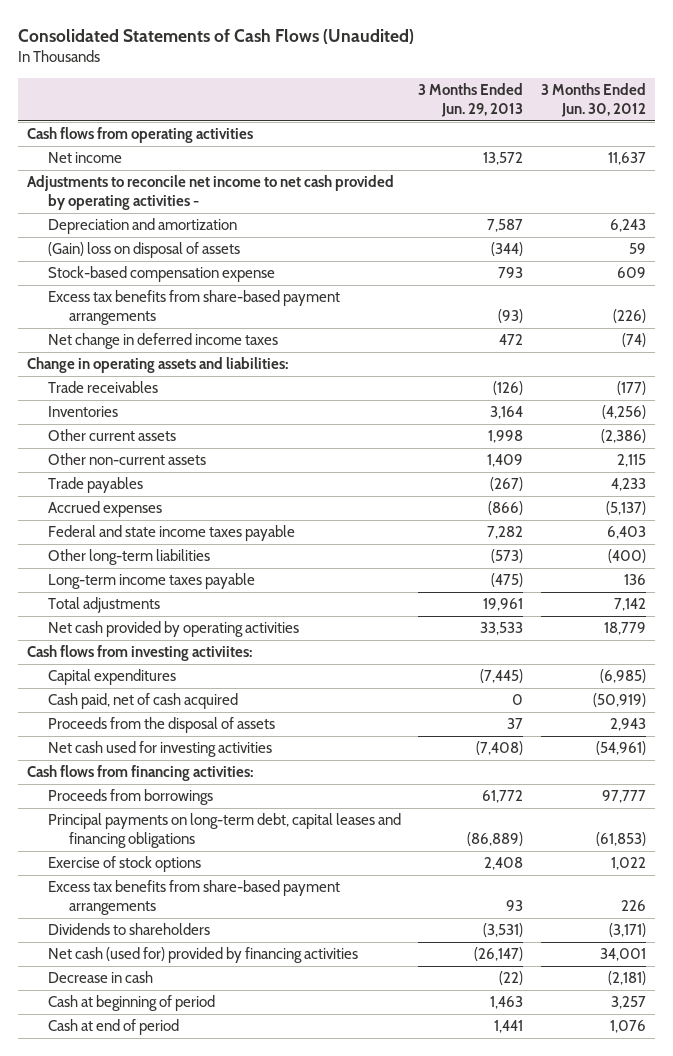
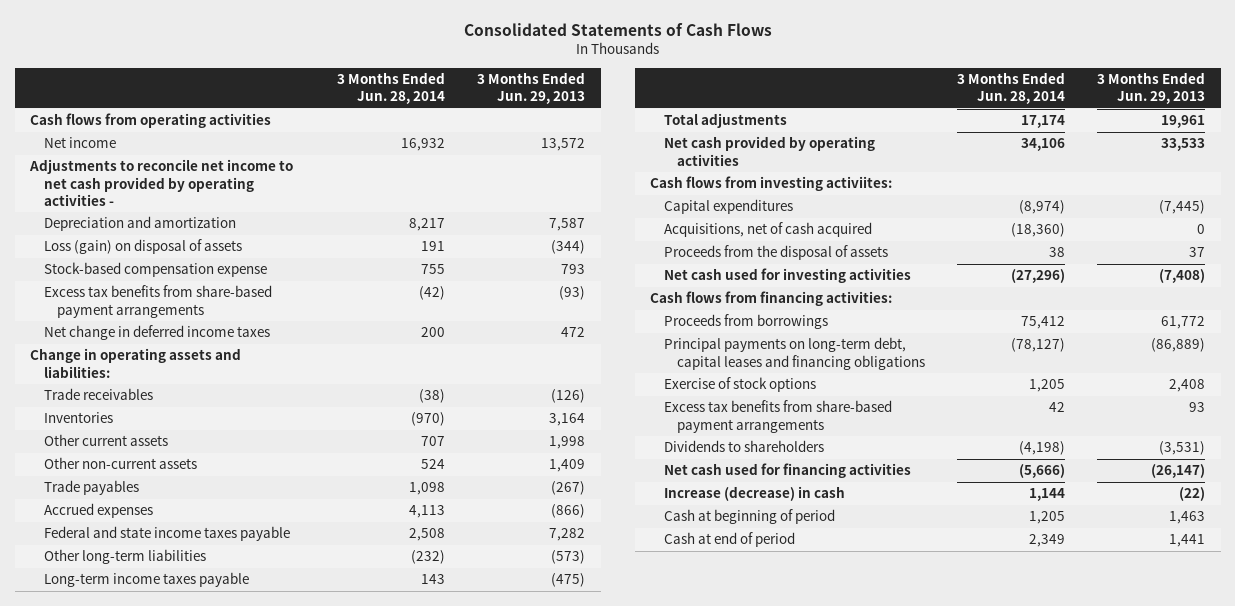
[18,28,415,44] Consolidated Statements of Cash Flows (Unaudited) -> [463,22,772,36] Consolidated Statements of Cash Flows
[541,83,647,118] 3 Months Ended Jun. 30, 2012 -> none
none -> [337,71,446,105] 3 Months Ended Jun. 28, 2014
[47,242,240,259] (Gain) loss on disposal of assets -> [43,239,242,255] Loss (gain) on disposal of assets
[47,693,238,710] Cash paid, net of cash acquired -> [663,222,872,238] Acquisitions, net of cash acquired
[47,947,358,964] Net cash (used for) provided by financing activities -> [663,463,911,479] Net cash used for financing activities
[47,971,153,984] Decrease in cash -> [663,486,845,502] Increase (decrease) in cash

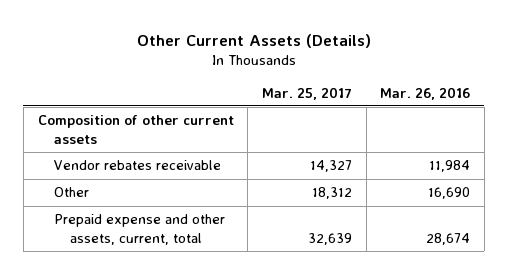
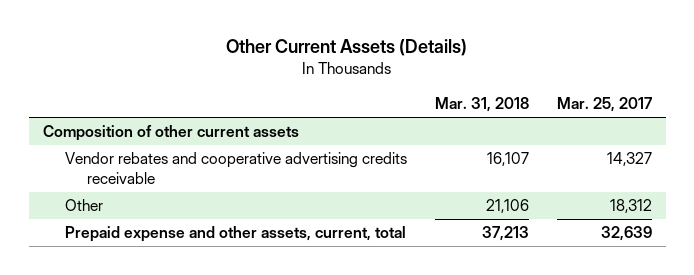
[380,86,471,100] Mar. 26, 2016 -> none
none -> [434,97,529,113] Mar. 31, 2018
[54,160,222,171] Vendor rebates receivable -> [64,152,407,184] Vendor rebates and cooperative advertising credits receivable

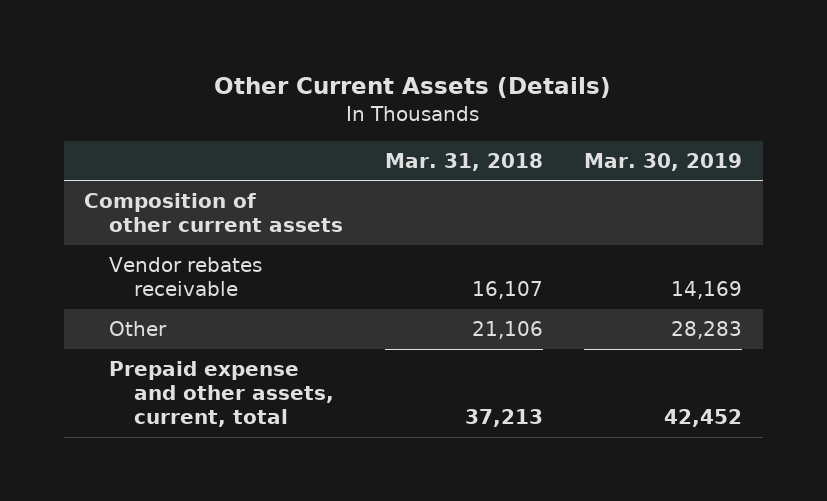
[556,97,652,113] Mar. 25, 2017 -> none
none -> [584,152,743,171] Mar. 30, 2019
[64,152,407,184] Vendor rebates and cooperative advertising credits receivable -> [108,256,262,297] Vendor rebates receivable

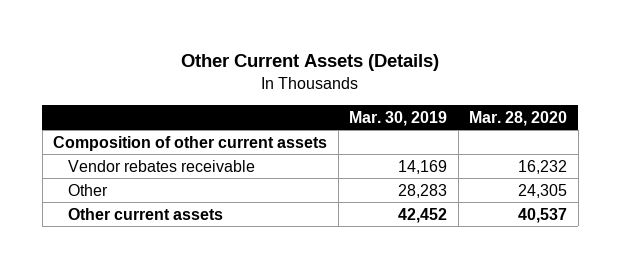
[384,152,543,171] Mar. 31, 2018 -> none
none -> [469,110,568,126] Mar. 28, 2020
[108,360,334,428] Prepaid expense and other assets, current, total -> [67,207,223,220] Other current assets

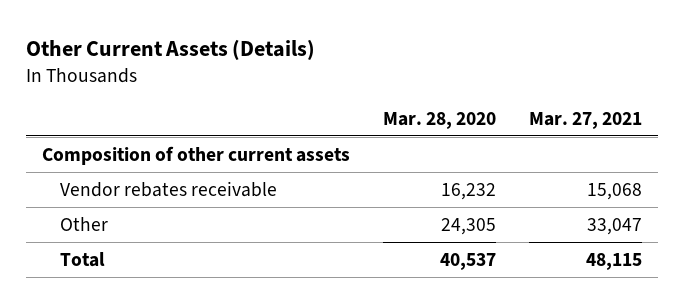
[349,110,448,126] Mar. 30, 2019 -> none
none -> [528,111,642,129] Mar. 27, 2021
[67,207,223,220] Other current assets -> [60,251,106,267] Total

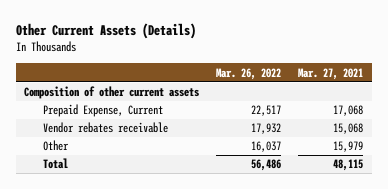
[383,111,497,129] Mar. 28, 2020 -> none
none -> [216,67,282,80] Mar. 26, 2022
none -> [42,104,163,118] Prepaid Expense, Current
[586,217,642,235] 33,047 -> [333,141,364,153] 15,979

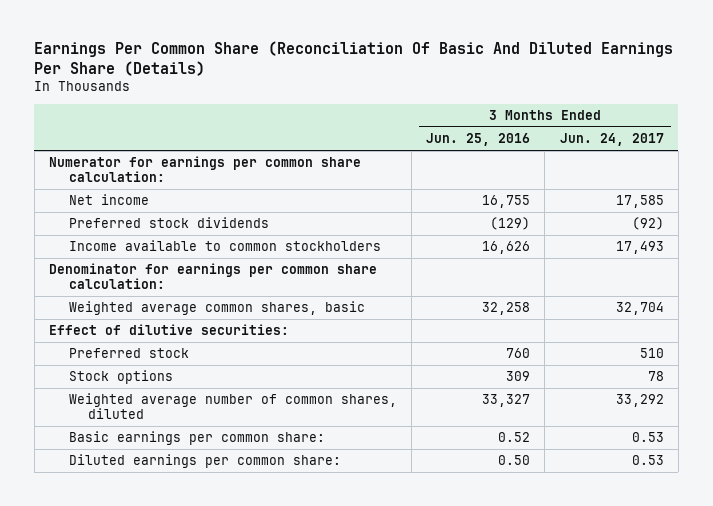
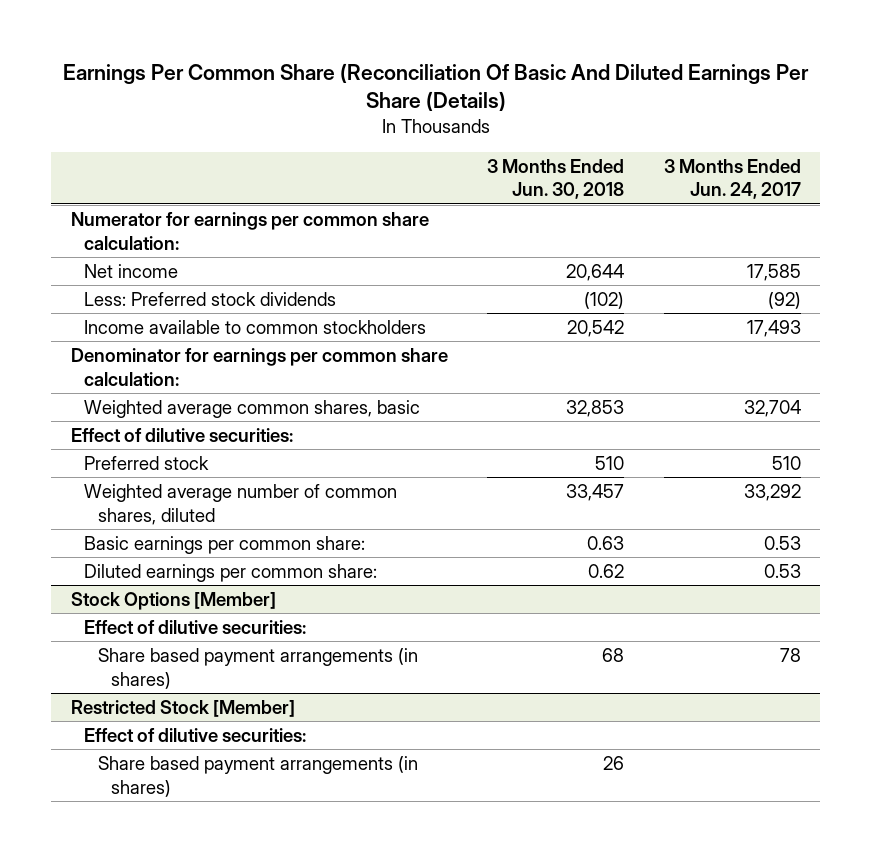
[426,133,531,147] Jun. 25, 2016 -> none
none -> [487,158,625,200] 3 Months Ended Jun. 30, 2018
[68,217,269,229] Preferred stock dividends -> [84,291,337,306] Less: Preferred stock dividends
[68,370,173,385] Stock options -> none
none -> [70,591,276,610] Stock Options [Member]
none -> [84,619,307,634] Effect of dilutive securities:
none -> [97,647,418,689] Share based payment arrangements (in shares)
none -> [70,699,295,717] Restricted Stock [Member]
none -> [84,727,307,742] Effect of dilutive securities:
none -> [97,755,418,797] Share based payment arrangements (in shares)

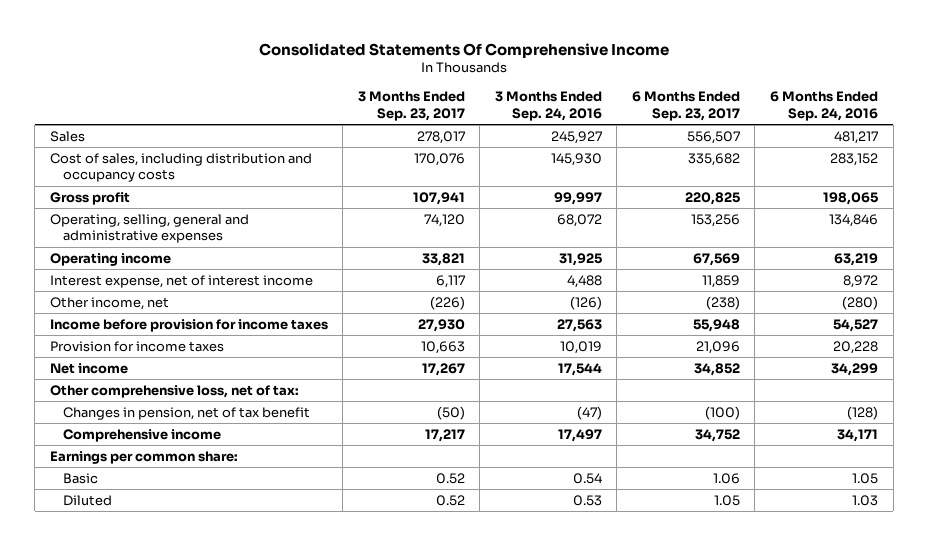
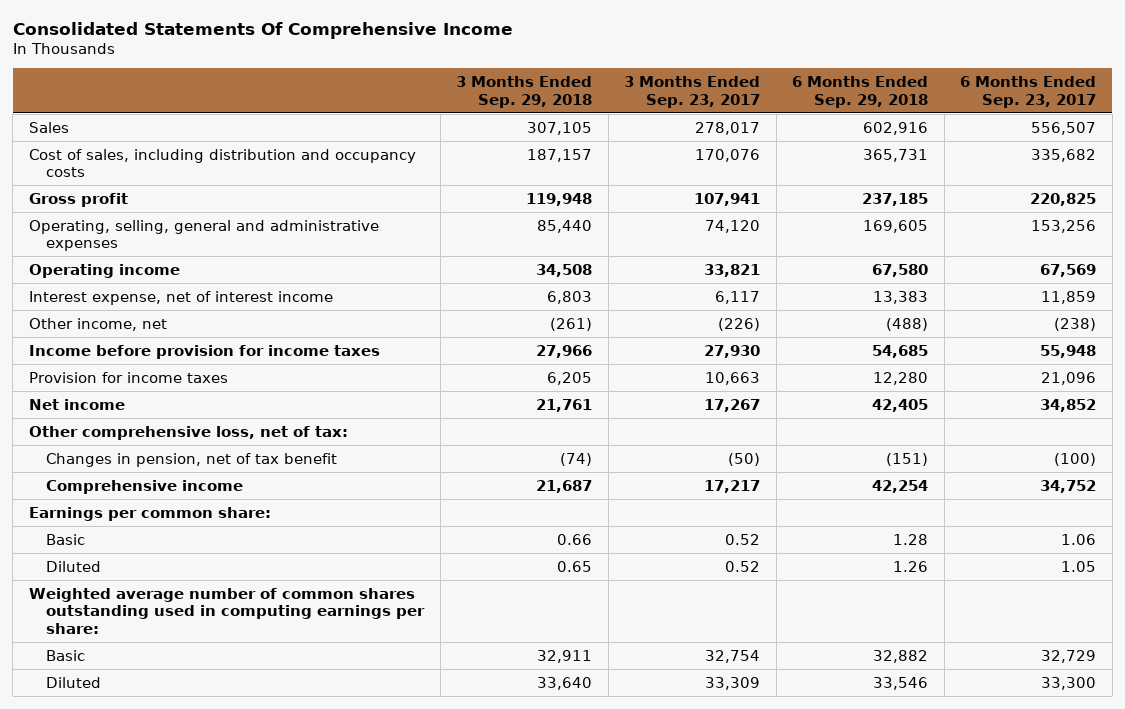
[494,91,602,122] 3 Months Ended Sep. 24, 2016 -> none
[770,91,879,122] 6 Months Ended Sep. 24, 2016 -> none
none -> [456,75,593,108] 3 Months Ended Sep. 29, 2018
none -> [792,75,929,108] 6 Months Ended Sep. 29, 2018
none -> [28,587,426,634] Weighted average number of common shares outstanding used in computing earnings per share:
none -> [46,649,86,661] Basic
none -> [46,676,102,688] Diluted

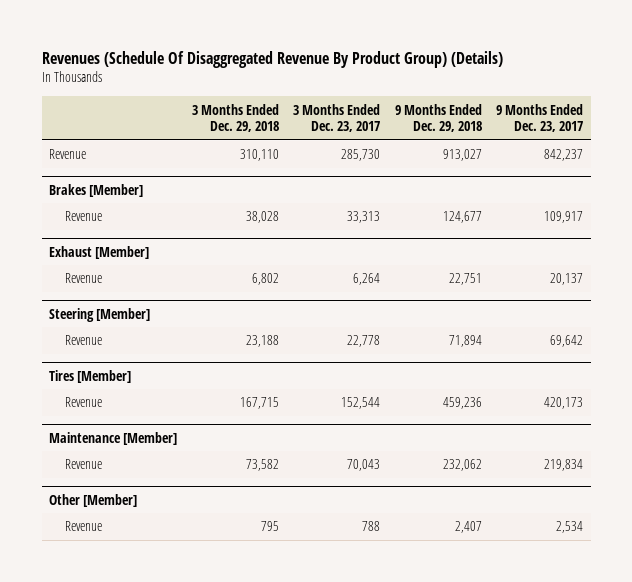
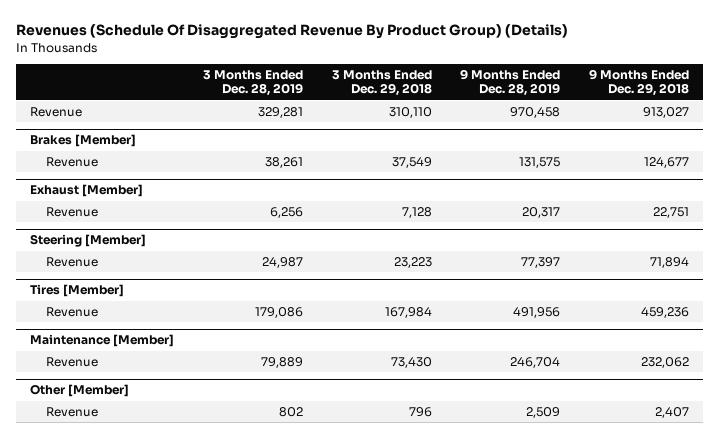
[293,103,381,133] 3 Months Ended Dec. 23, 2017 -> none
[496,103,584,133] 9 Months Ended Dec. 23, 2017 -> none
none -> [203,70,304,97] 3 Months Ended Dec. 28, 2019
none -> [460,69,561,97] 9 Months Ended Dec. 28, 2019
[245,211,279,224] 38,028 -> [391,157,432,169] 37,549
[251,273,279,286] 6,802 -> [401,207,432,219] 7,128
[245,335,279,348] 23,188 -> [393,257,432,269] 23,223
[239,397,279,410] 167,715 -> [384,307,432,319] 167,984
[245,459,279,472] 73,582 -> [390,357,432,369] 73,430
[260,521,279,532] 795 -> [408,407,432,418] 796

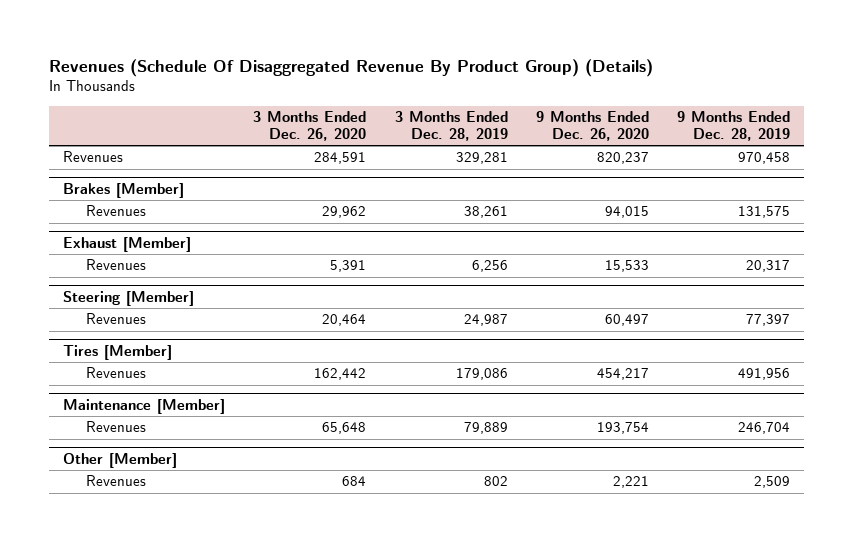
[331,70,432,97] 3 Months Ended Dec. 29, 2018 -> none
[589,69,690,97] 9 Months Ended Dec. 29, 2018 -> none
none -> [253,111,367,141] 3 Months Ended Dec. 26, 2020
none -> [535,111,649,141] 9 Months Ended Dec. 26, 2020
[30,107,83,118] Revenue -> [63,151,124,163] Revenues
[45,157,98,168] Revenue -> [85,205,146,217] Revenues
[45,207,98,218] Revenue -> [85,259,146,271] Revenues
[45,257,98,268] Revenue -> [85,313,146,325] Revenues
[45,307,98,318] Revenue -> [85,367,146,379] Revenues
[45,357,98,368] Revenue -> [85,421,146,433] Revenues
[45,407,98,418] Revenue -> [85,475,146,487] Revenues

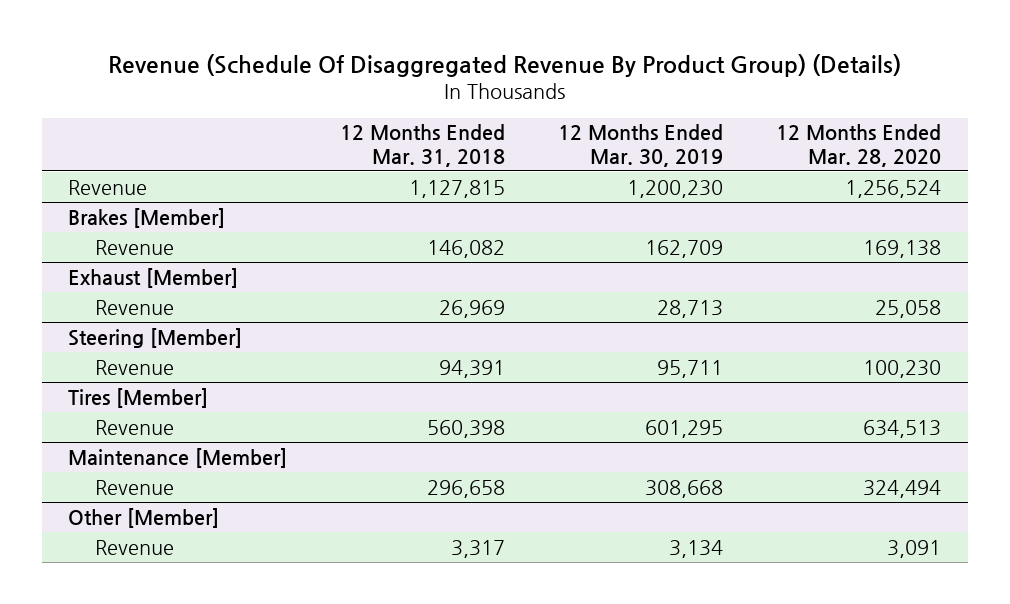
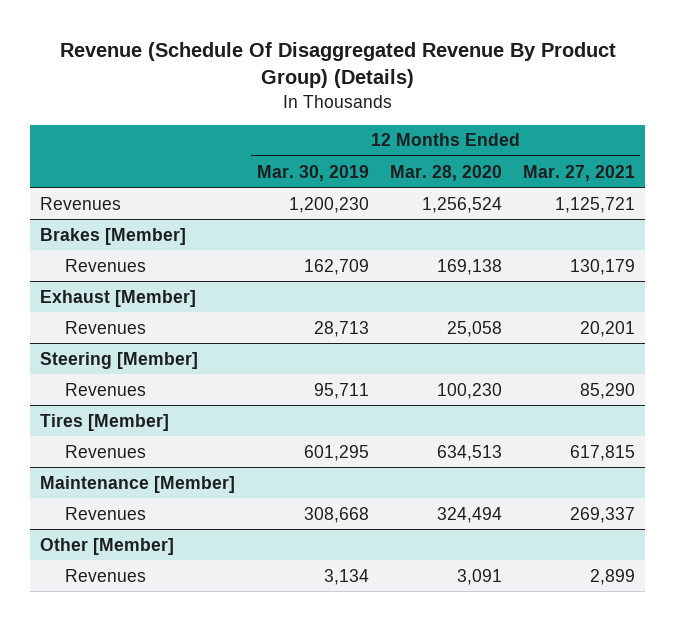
[340,124,506,167] 12 Months Ended Mar. 31, 2018 -> none
none -> [522,164,635,181] Mar. 27, 2021
[68,179,148,195] Revenue -> [40,196,122,210] Revenues
[95,239,175,255] Revenue -> [65,258,147,272] Revenues
[95,299,175,315] Revenue -> [65,320,147,334] Revenues
[95,359,175,375] Revenue -> [65,382,147,396] Revenues
[95,419,175,435] Revenue -> [65,444,147,458] Revenues
[95,479,175,495] Revenue -> [65,506,147,520] Revenues
[95,539,175,555] Revenue -> [65,568,147,582] Revenues

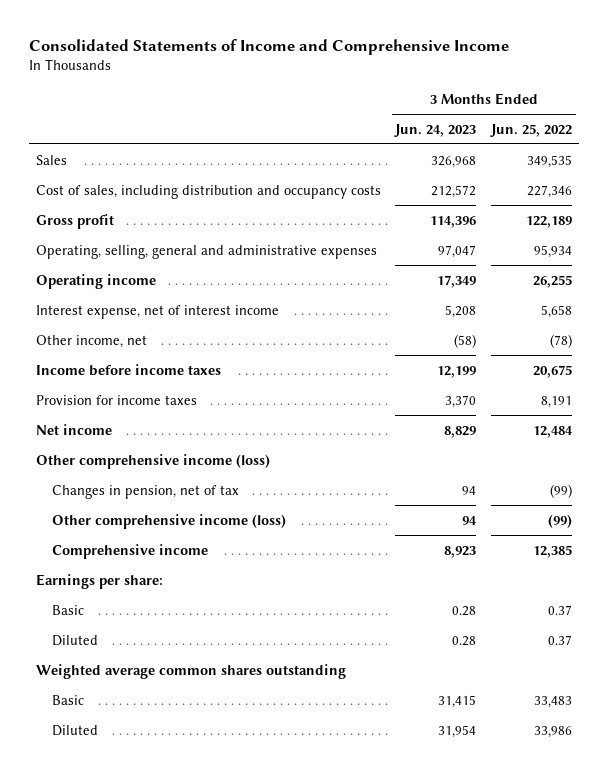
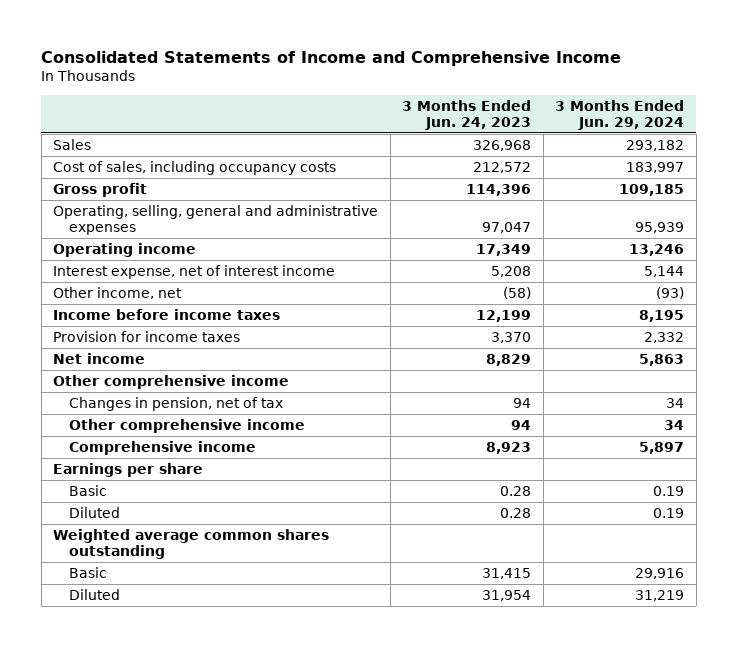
[489,123,572,137] Jun. 25, 2022 -> none
none -> [555,99,685,130] 3 Months Ended Jun. 29, 2024
[35,184,381,199] Cost of sales, including distribution and occupancy costs -> [53,160,337,175] Cost of sales, including occupancy costs
[35,453,270,469] Other comprehensive income (loss) -> [53,374,290,389] Other comprehensive income
[52,513,287,529] Other comprehensive income (loss) -> [69,418,306,433] Other comprehensive income
[35,573,163,589] Earnings per share: -> [53,462,204,477] Earnings per share

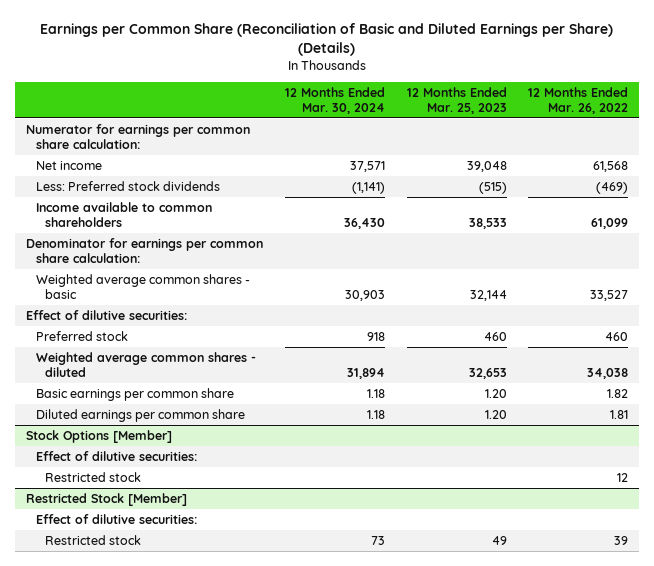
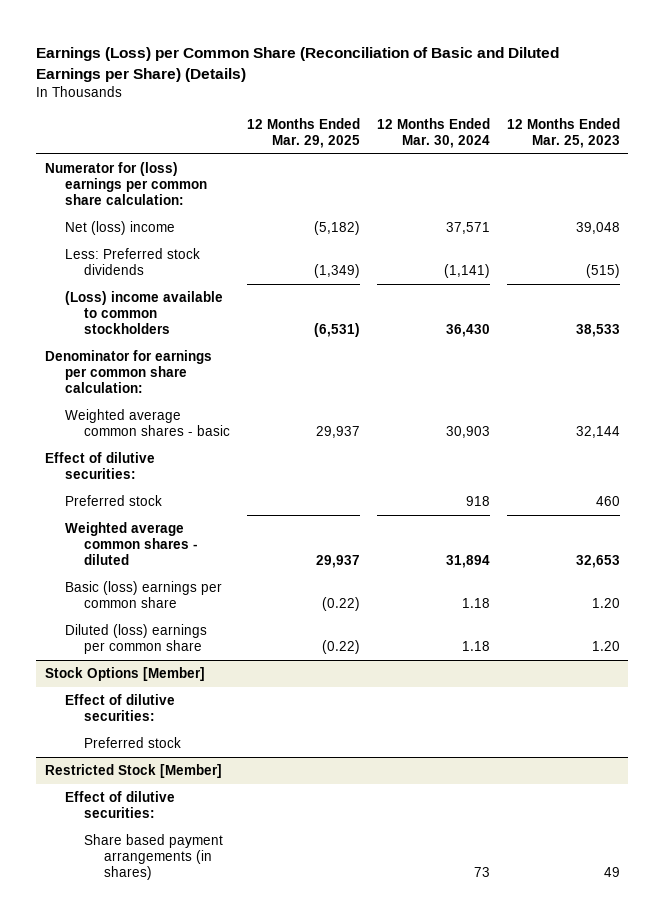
[40,23,614,57] Earnings per Common Share (Reconciliation of Basic and Diluted Earnings per Share) (Details) -> [36,46,560,82] Earnings (Loss) per Common Share (Reconciliation of Basic and Diluted Earnings per Share) (Details)
[528,86,629,114] 12 Months Ended Mar. 26, 2022 -> none
none -> [247,117,361,148] 12 Months Ended Mar. 29, 2025
[26,123,251,149] Numerator for earnings per common share calculation: -> [44,161,207,206] Numerator for (loss) earnings per common share calculation:
[35,160,102,170] Net income -> [64,220,175,235] Net (loss) income
[35,201,212,227] Income available to common shareholders -> [64,290,223,335] (Loss) income available to common stockholders
[35,387,234,401] Basic earnings per common share -> [64,580,222,609] Basic (loss) earnings per common share
[35,408,245,422] Diluted earnings per common share -> [64,623,207,655] Diluted (loss) earnings per common share
[45,471,142,482] Restricted stock -> none
none -> [84,736,182,748] Preferred stock
[45,534,142,545] Restricted stock -> [84,833,224,881] Share based payment arrangements (in shares)

